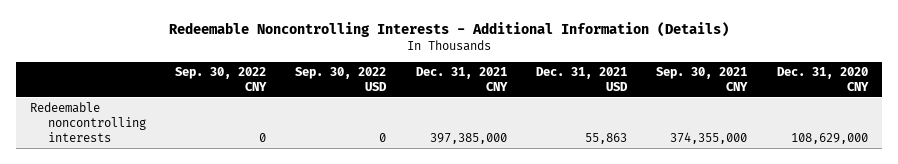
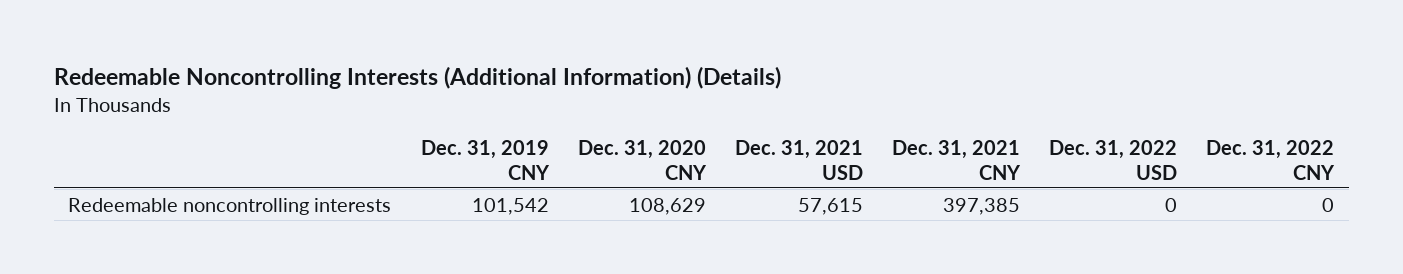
[168,22,729,38] Redeemable Noncontrolling Interests - Additional Information (Details) -> [53,66,781,90] Redeemable Noncontrolling Interests (Additional Information) (Details)
[175,66,268,91] Sep. 30, 2022 CNY -> none
[295,66,388,91] Sep. 30, 2022 USD -> none
[656,66,749,91] Sep. 30, 2021 CNY -> none
none -> [420,139,550,180] Dec. 31, 2019 CNY
none -> [1049,139,1178,180] Dec. 31, 2022 USD
none -> [1206,139,1336,180] Dec. 31, 2022 CNY
[429,132,507,144] 397,385,000 -> [942,197,1020,215] 397,385
[584,132,627,144] 55,863 -> [797,197,863,215] 57,615
[790,132,868,144] 108,629,000 -> [628,197,706,215] 108,629

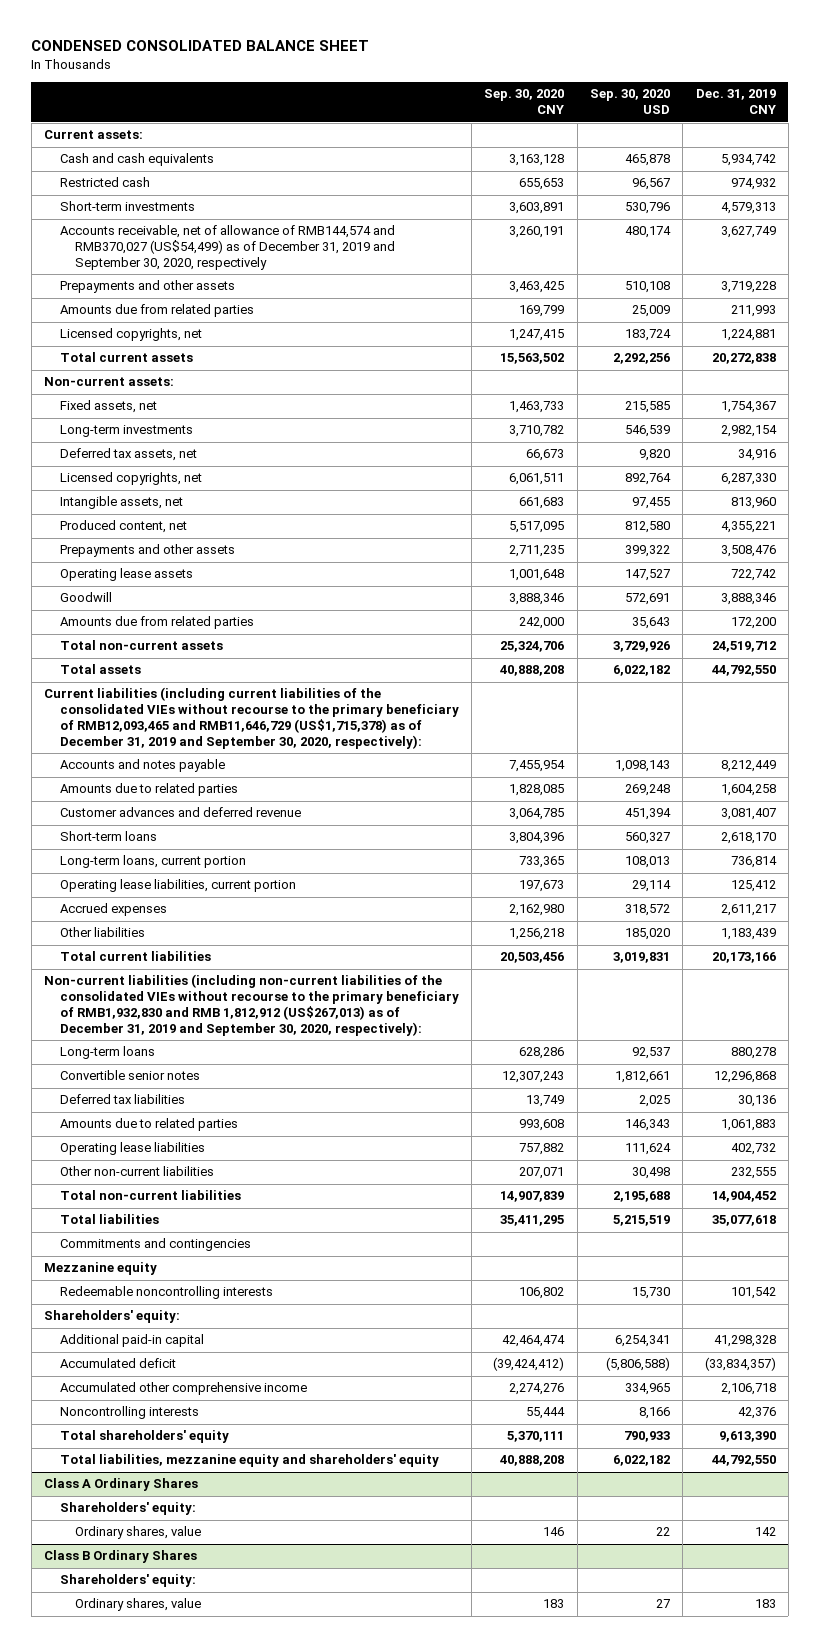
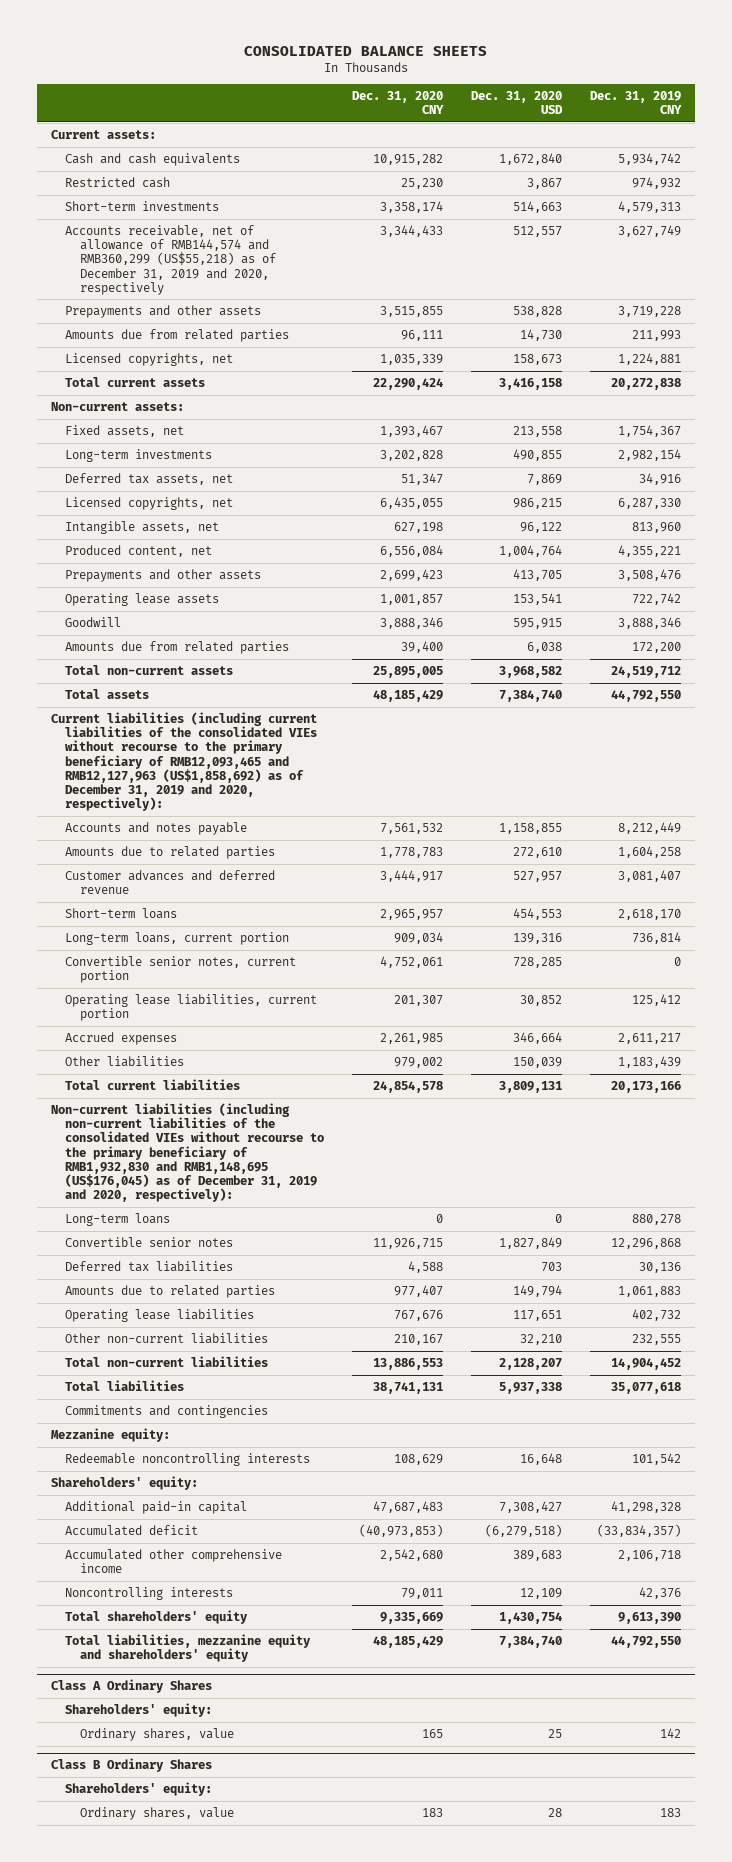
[31,40,370,52] CONDENSED CONSOLIDATED BALANCE SHEET -> [244,45,488,56] CONSOLIDATED BALANCE SHEETS
[484,89,565,115] Sep. 30, 2020 CNY -> none
[589,89,670,115] Sep. 30, 2020 USD -> none
none -> [352,91,445,115] Dec. 31, 2020 CNY
none -> [471,91,564,115] Dec. 31, 2020 USD
[59,225,396,271] Accounts receivable, net of allowance of RMB144,574 and RMB370,027 (US$54,499) as of December 31, 2019 and September 30, 2020, respectively -> [65,224,276,295] Accounts receivable, net of allowance of RMB144,574 and RMB360,299 (US$55,218) as of December 31, 2019 and 2020, respectively
[44,687,459,750] Current liabilities (including current liabilities of the consolidated VIEs without recourse to the primary beneficiary of RMB12,093,465 and RMB11,646,729 (US$1,715,378) as of December 31, 2019 and September 30, 2020, respectively): -> [51,711,318,812] Current liabilities (including current liabilities of the consolidated VIEs without recourse to the primary beneficiary of RMB12,093,465 and RMB12,127,963 (US$1,858,692) as of December 31, 2019 and 2020, respectively):
none -> [65,955,297,984] Convertible senior notes, current portion
[44,974,459,1037] Non-current liabilities (including non-current liabilities of the consolidated VIEs without recourse to the primary beneficiary of RMB1,932,830 and RMB 1,812,912 (US$267,013) as of December 31, 2019 and September 30, 2020, respectively): -> [51,1102,325,1203] Non-current liabilities (including non-current liabilities of the consolidated VIEs without recourse to the primary beneficiary of RMB1,932,830 and RMB1,148,695 (US$176,045) as of December 31, 2019 and 2020, respectively):
[44,1262,158,1276] Mezzanine equity -> [51,1427,171,1442] Mezzanine equity:

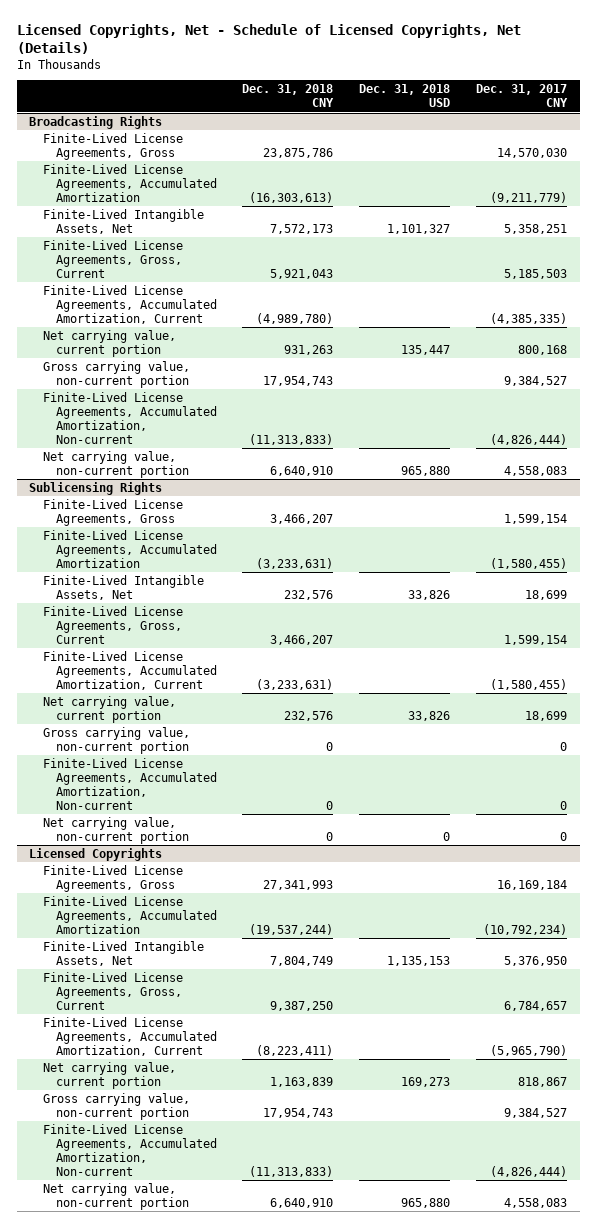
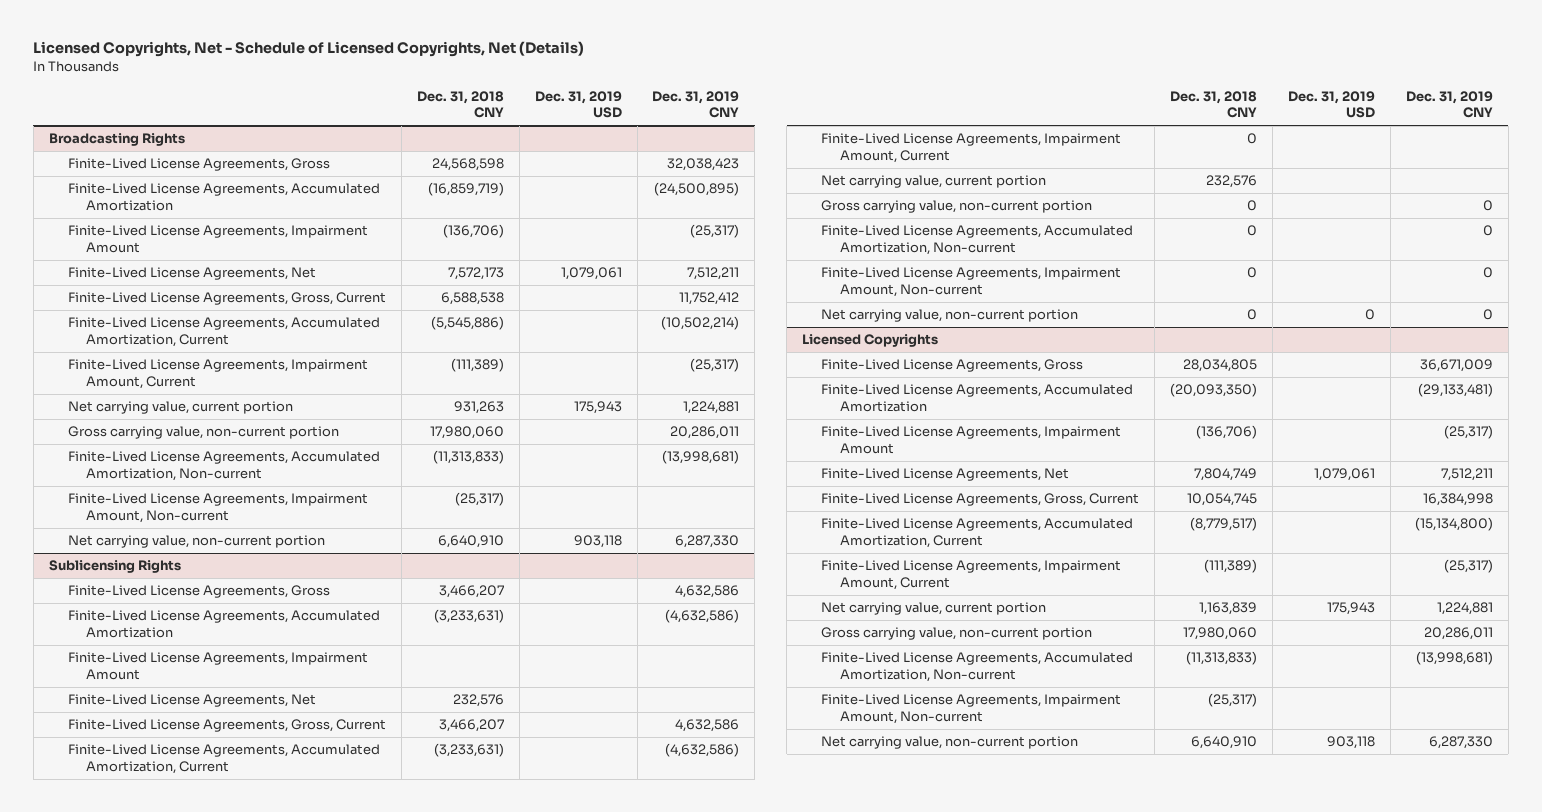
[359,84,451,108] Dec. 31, 2018 USD -> none
[475,84,568,108] Dec. 31, 2017 CNY -> none
none -> [534,90,622,119] Dec. 31, 2019 USD
none -> [652,90,740,119] Dec. 31, 2019 CNY
[263,147,334,158] 23,875,786 -> [431,158,504,172] 24,568,598
[249,191,334,203] (16,303,613) -> [427,182,504,197] (16,859,719)
none -> [67,225,368,253] Finite-Lived License Agreements, Impairment Amount
[42,208,204,234] Finite-Lived Intangible Assets, Net -> [67,267,316,281] Finite-Lived License Agreements, Net
[270,268,334,279] 5,921,043 -> [440,292,504,306] 6,588,538
[256,312,334,324] (4,989,780) -> [430,316,504,331] (5,545,886)
none -> [67,359,368,389] Finite-Lived License Agreements, Impairment Amount, Current
[263,375,334,386] 17,954,743 -> [429,426,504,440] 17,980,060
none -> [67,493,368,523] Finite-Lived License Agreements, Impairment Amount, Non-current
none -> [67,652,368,680] Finite-Lived License Agreements, Impairment Amount
[42,574,204,600] Finite-Lived Intangible Assets, Net -> [67,694,316,708] Finite-Lived License Agreements, Net
none -> [821,133,1122,163] Finite-Lived License Agreements, Impairment Amount, Current
none -> [821,267,1122,297] Finite-Lived License Agreements, Impairment Amount, Non-current
[263,879,334,890] 27,341,993 -> [1183,359,1258,373] 28,034,805
[249,923,334,935] (19,537,244) -> [1170,383,1258,398] (20,093,350)
none -> [821,426,1122,454] Finite-Lived License Agreements, Impairment Amount
[42,940,204,966] Finite-Lived Intangible Assets, Net -> [821,468,1070,482] Finite-Lived License Agreements, Net
[270,1000,334,1011] 9,387,250 -> [1187,493,1258,507] 10,054,745
[256,1044,334,1056] (8,223,411) -> [1190,517,1258,532] (8,779,517)
none -> [821,560,1122,590] Finite-Lived License Agreements, Impairment Amount, Current
[263,1107,334,1118] 17,954,743 -> [1183,627,1258,641] 17,980,060
none -> [821,694,1122,724] Finite-Lived License Agreements, Impairment Amount, Non-current

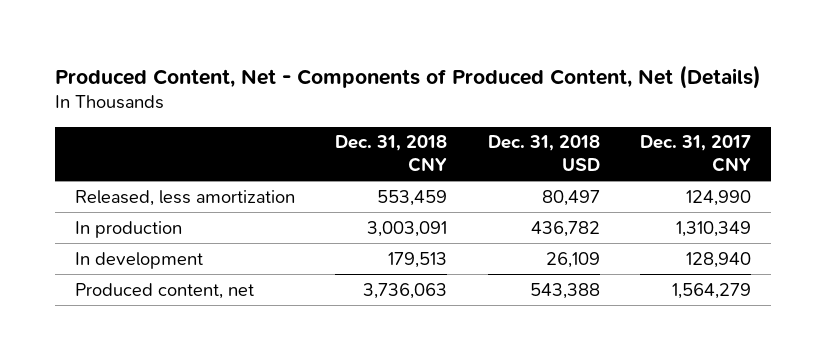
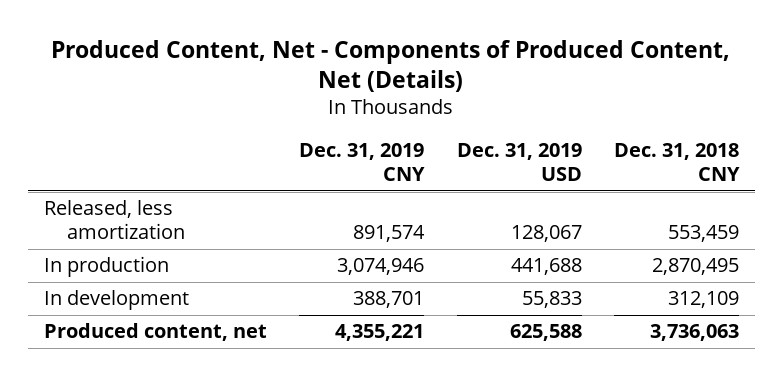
[487,135,600,171] Dec. 31, 2018 USD -> none
[639,135,751,172] Dec. 31, 2017 CNY -> none
none -> [299,143,426,182] Dec. 31, 2019 CNY
none -> [456,143,582,182] Dec. 31, 2019 USD
[367,220,448,237] 3,003,091 -> [651,258,739,276] 2,870,495
[388,251,448,268] 179,513 -> [667,291,739,309] 312,109

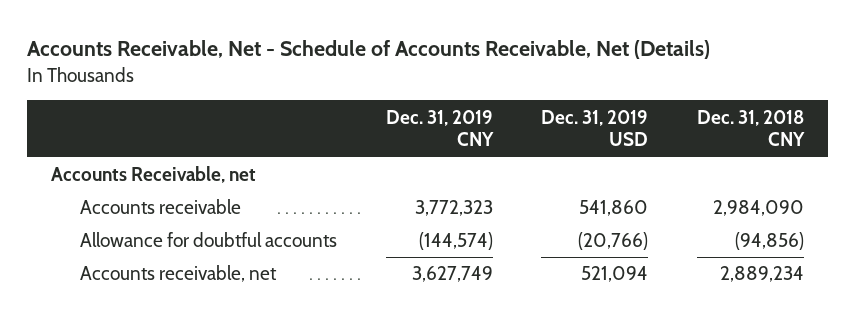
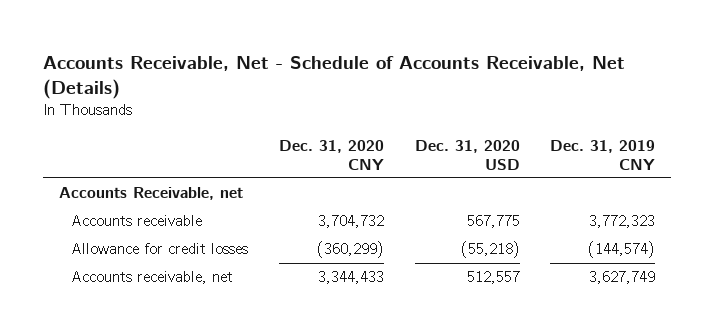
[541,109,649,147] Dec. 31, 2019 USD -> none
[696,109,805,147] Dec. 31, 2018 CNY -> none
none -> [278,139,384,170] Dec. 31, 2020 CNY
none -> [414,139,520,170] Dec. 31, 2020 USD
[80,232,338,248] Allowance for doubtful accounts -> [71,243,249,255] Allowance for credit losses

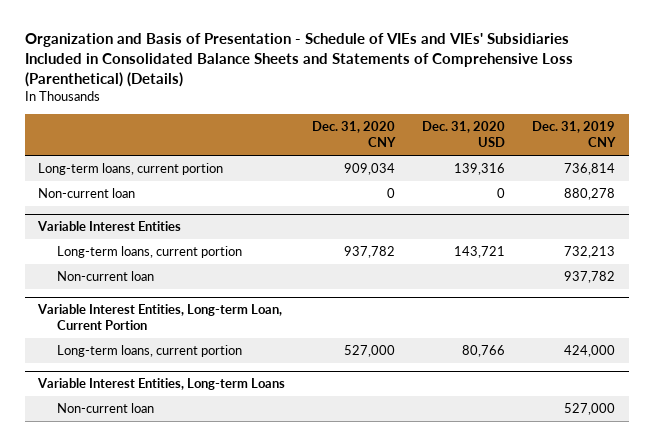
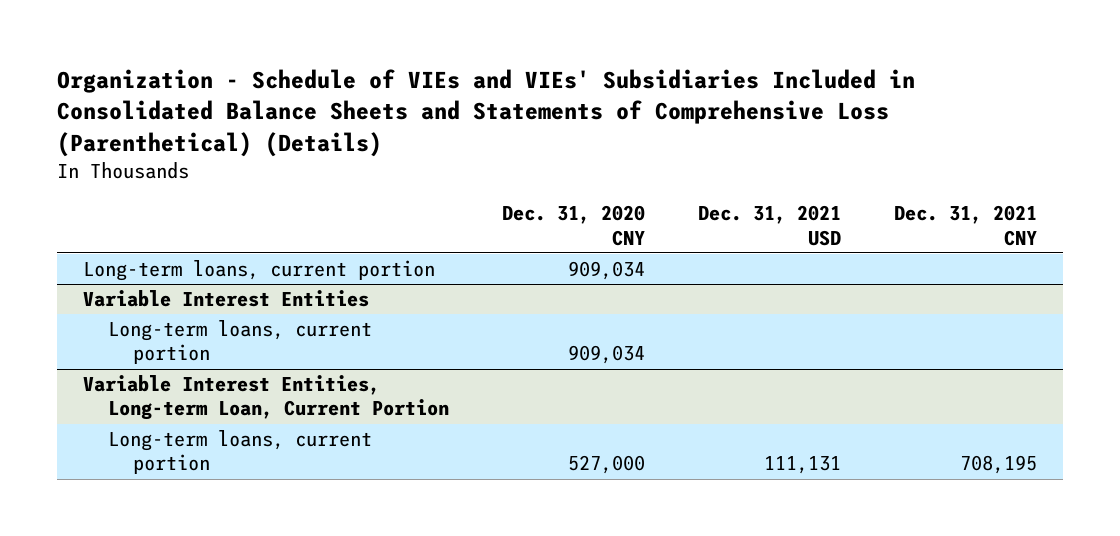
[24,33,573,88] Organization and Basis of Presentation - Schedule of VIEs and VIEs' Subsidiaries Included in Consolidated Balance Sheets and Statements of Comprehensive Loss (Parenthetical) (Details) -> [56,69,915,157] Organization - Schedule of VIEs and VIEs' Subsidiaries Included in Consolidated Balance Sheets and Statements of Comprehensive Loss (Parenthetical) (Details)
[422,121,506,148] Dec. 31, 2020 USD -> none
[532,121,617,148] Dec. 31, 2019 CNY -> none
none -> [698,205,842,246] Dec. 31, 2021 USD
none -> [894,205,1038,246] Dec. 31, 2021 CNY
[38,188,136,199] Non-current loan -> none
[56,271,154,282] Non-current loan -> none
[344,246,396,259] 937,782 -> [568,345,646,365] 909,034
[37,378,286,391] Variable Interest Entities, Long-term Loans -> none
[56,403,154,414] Non-current loan -> none

